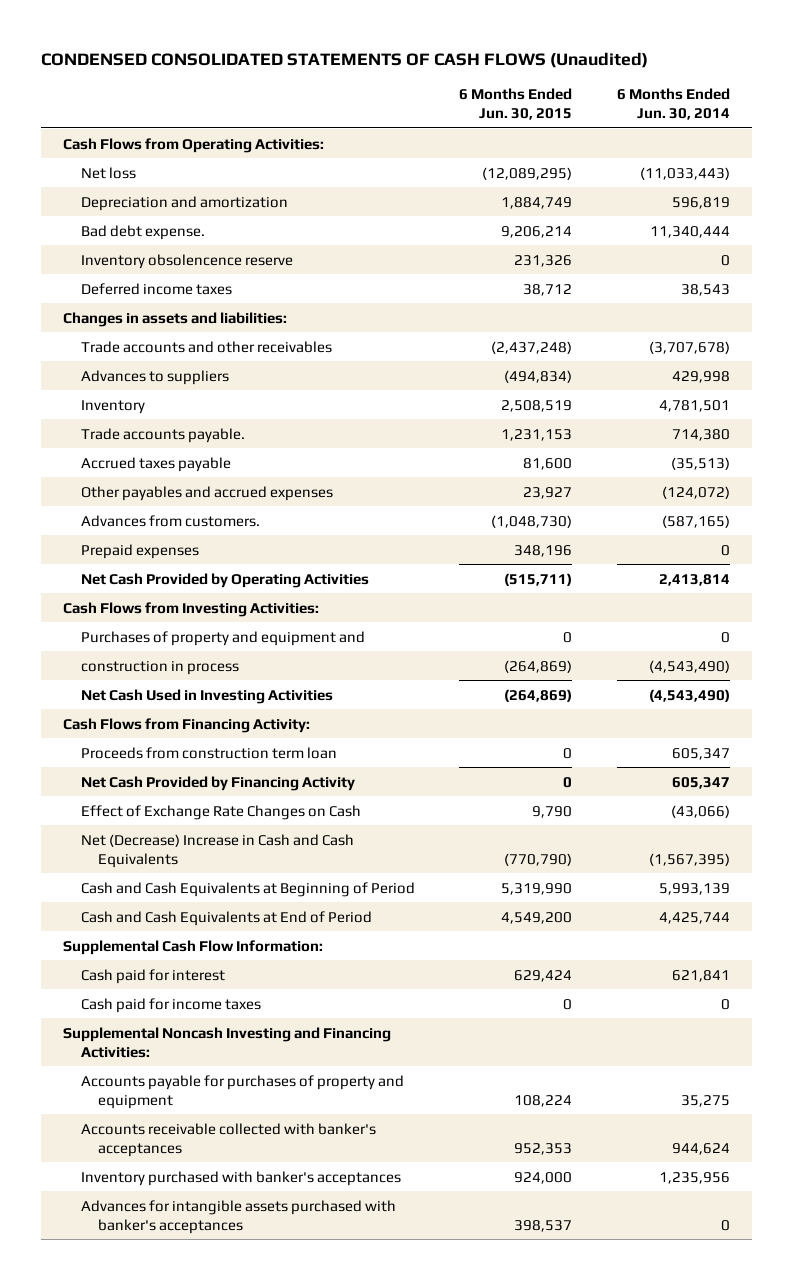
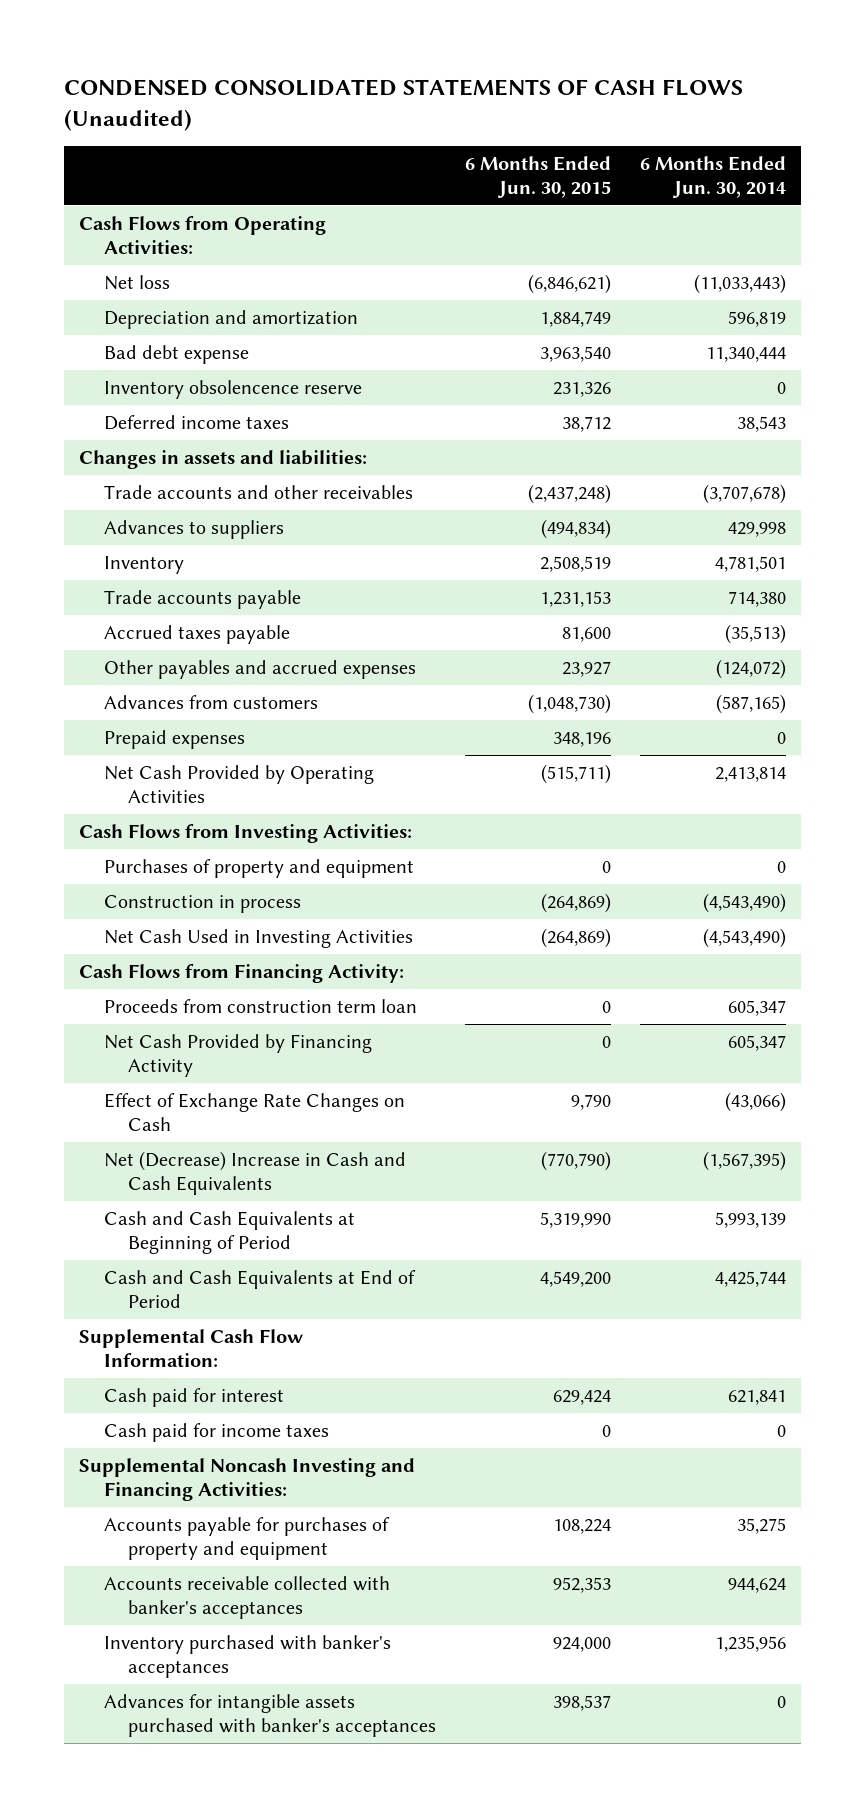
[482,166,573,180] (12,089,295) -> [528,273,612,294] (6,846,621)
[80,224,205,240] Bad debt expense. -> [103,344,249,364] Bad debt expense
[501,225,573,238] 9,206,214 -> [540,345,612,362] 3,963,540
[80,427,245,443] Trade accounts payable. -> [103,589,301,609] Trade accounts payable
[80,514,260,527] Advances from customers. -> [103,694,318,709] Advances from customers
[80,630,365,646] Purchases of property and equipment and -> [103,858,414,878] Purchases of property and equipment
[80,660,239,675] construction in process -> [103,894,301,913] Construction in process

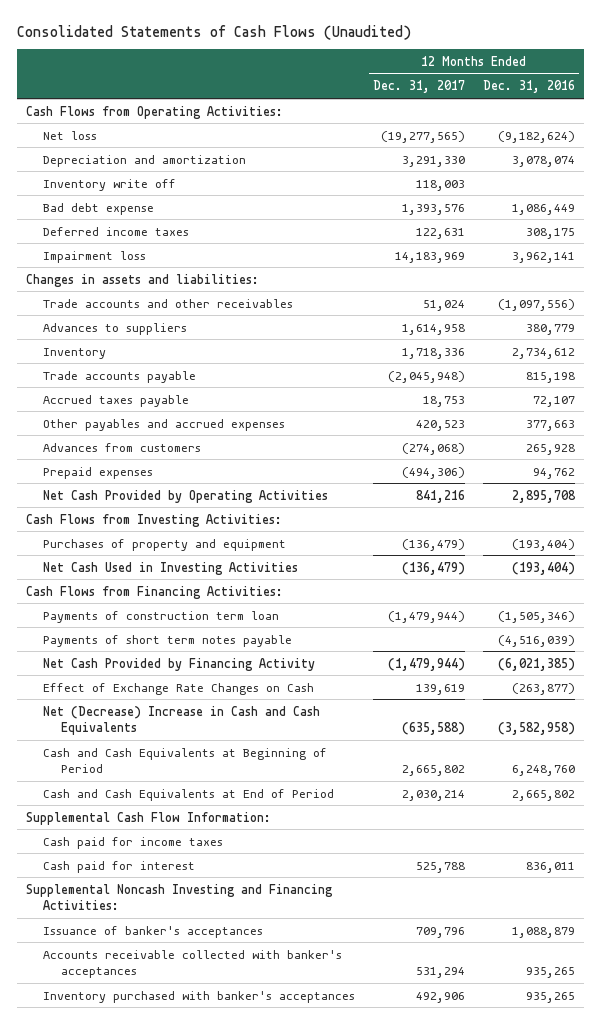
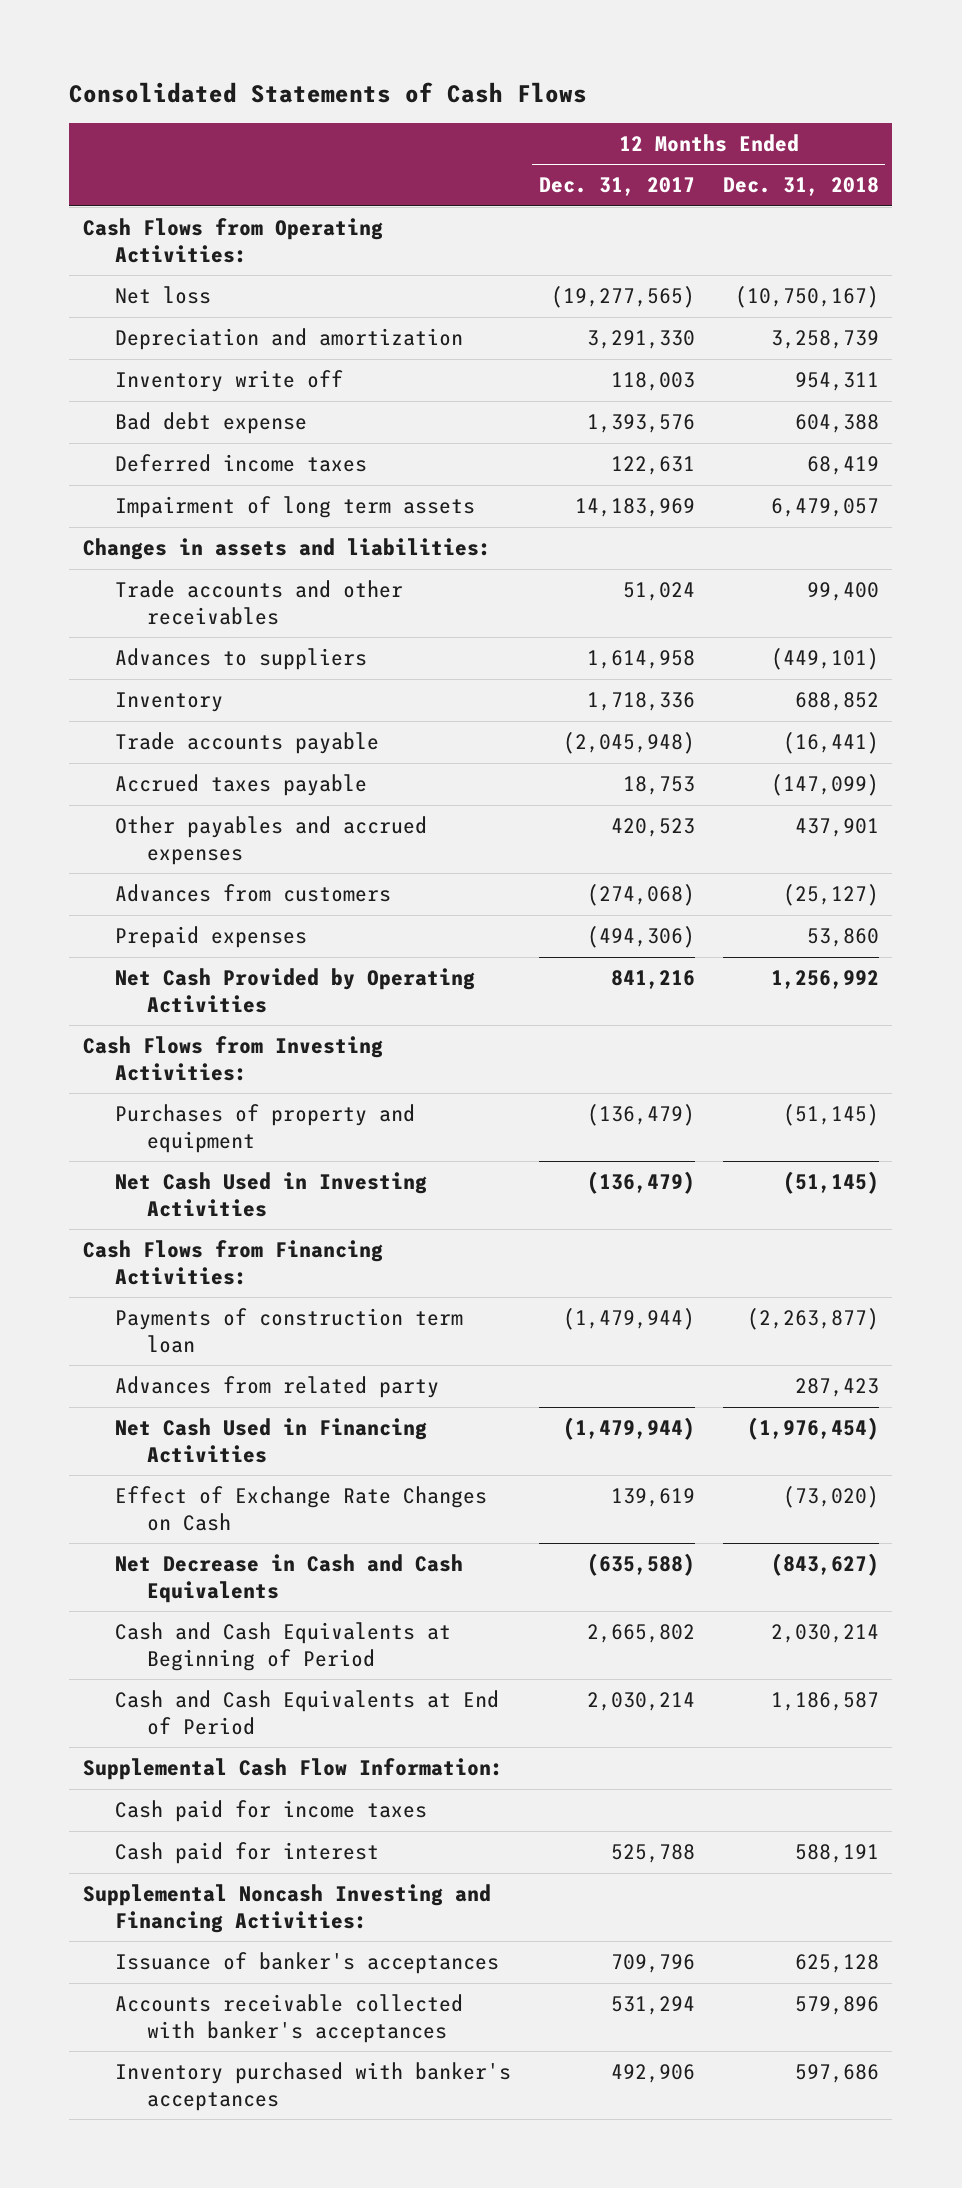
[17,24,412,40] Consolidated Statements of Cash Flows (Unaudited) -> [69,81,588,103] Consolidated Statements of Cash Flows
[482,80,575,94] Dec. 31, 2016 -> none
none -> [722,177,879,197] Dec. 31, 2018
[43,250,147,263] Impairment loss -> [115,496,476,519] Impairment of long term assets
[43,634,293,647] Payments of short term notes payable -> none
none -> [115,1376,440,1399] Advances from related party
[43,657,316,671] Net Cash Provided by Financing Activity -> [115,1418,428,1463] Net Cash Used in Financing Activities
[43,705,321,735] Net (Decrease) Increase in Cash and Cash Equivalents -> [115,1554,464,1603] Net Decrease in Cash and Cash Equivalents

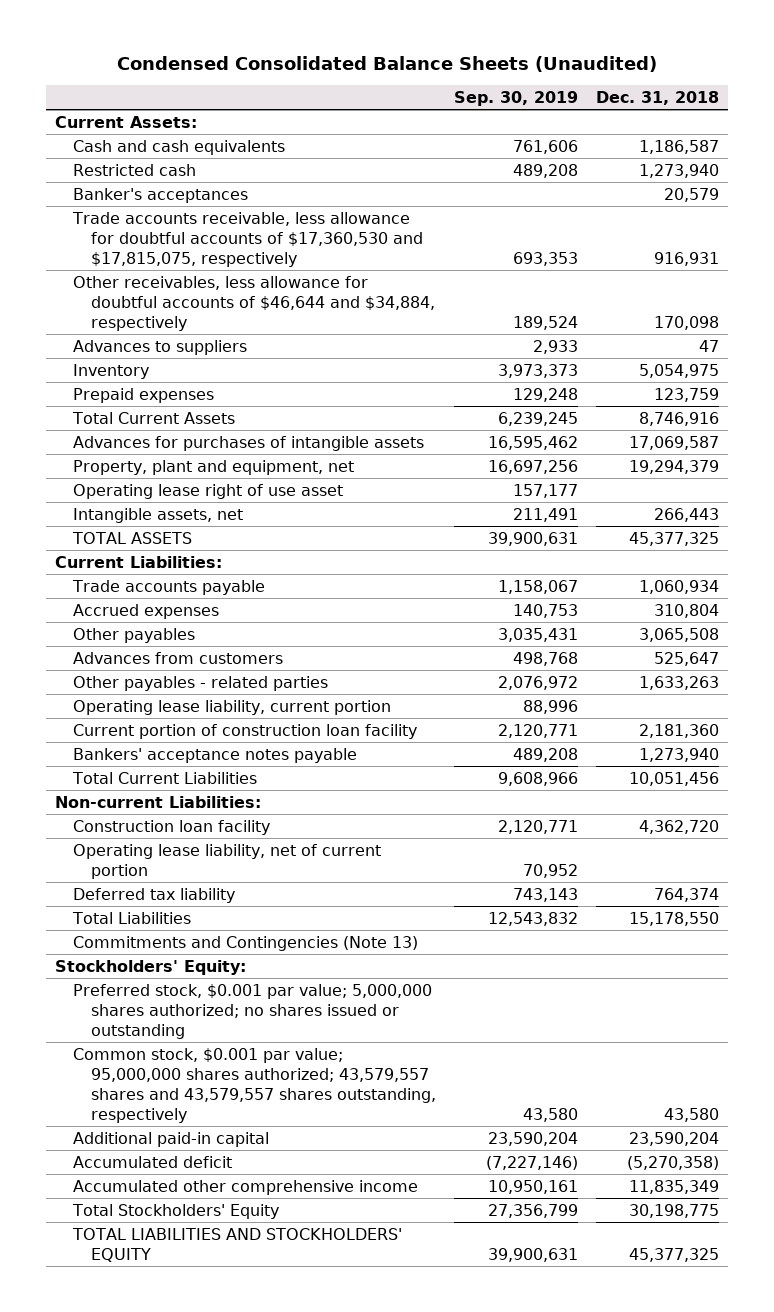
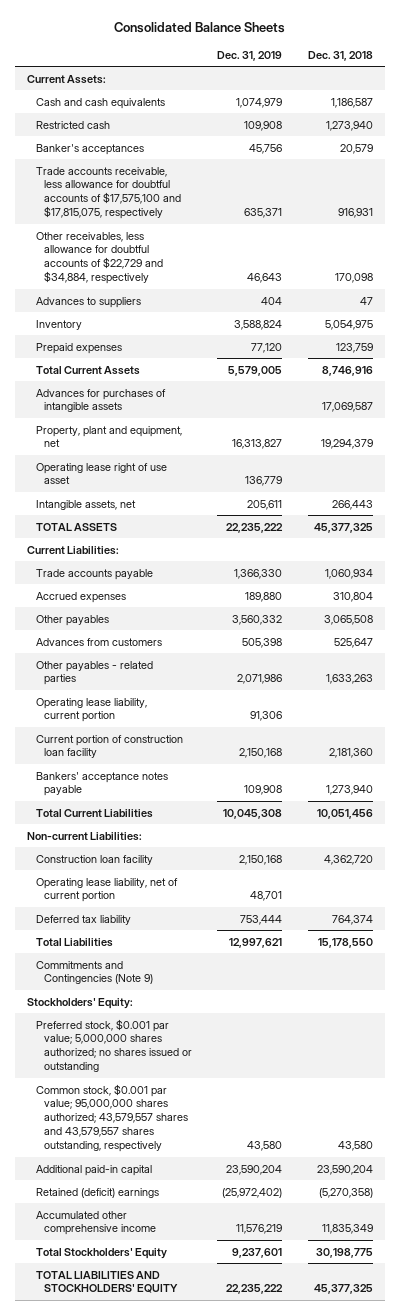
[117,55,658,72] Condensed Consolidated Balance Sheets (Unaudited) -> [113,21,285,33] Consolidated Balance Sheets
[454,90,579,106] Sep. 30, 2019 -> none
none -> [217,50,283,61] Dec. 31, 2019
[72,211,424,267] Trade accounts receivable, less allowance for doubtful accounts of $17,360,530 and $17,815,075, respectively -> [35,166,181,220] Trade accounts receivable, less allowance for doubtful accounts of $17,575,100 and $17,815,075, respectively
[73,275,436,331] Other receivables, less allowance for doubtful accounts of $46,644 and $34,884, respectively -> [35,231,163,285] Other receivables, less allowance for doubtful accounts of $22,729 and $34,884, respectively
[73,935,419,951] Commitments and Contingencies (Note 13) -> [35,960,153,985] Commitments and Contingencies (Note 9)
[73,1155,233,1168] Accumulated deficit -> [35,1187,159,1198] Retained (deficit) earnings

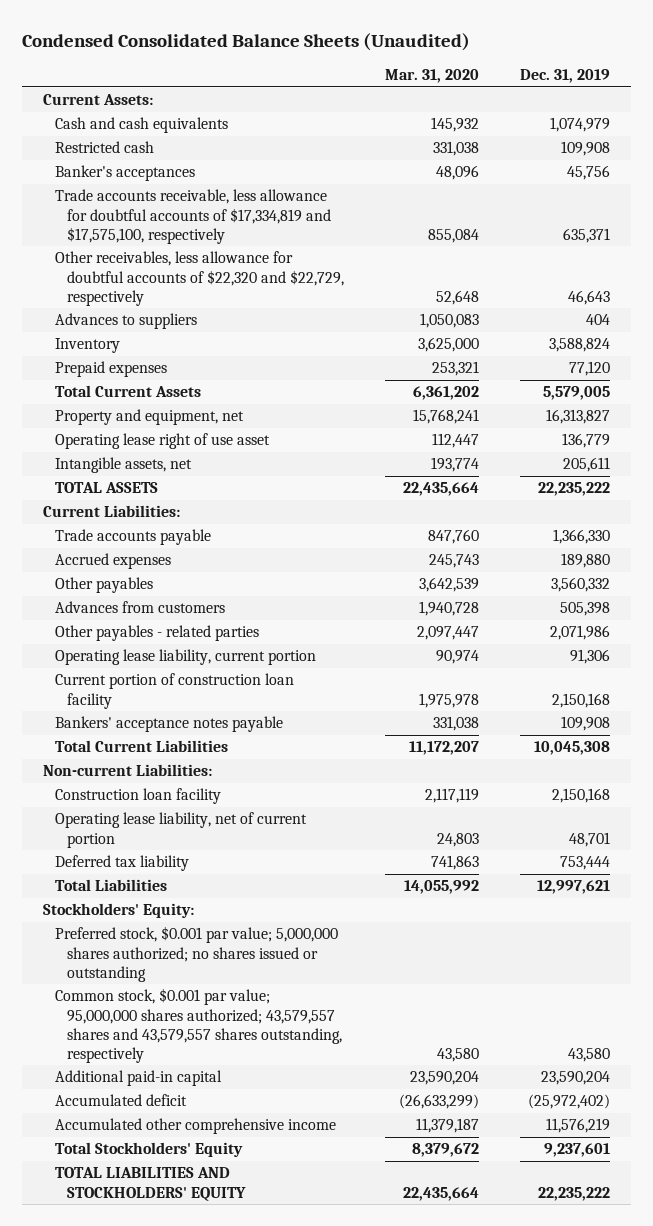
[113,21,285,33] Consolidated Balance Sheets -> [21,32,470,51] Condensed Consolidated Balance Sheets (Unaudited)
[307,50,373,61] Dec. 31, 2018 -> none
none -> [385,69,480,84] Mar. 31, 2020
[35,166,181,220] Trade accounts receivable, less allowance for doubtful accounts of $17,575,100 and $17,815,075, respectively -> [54,189,331,244] Trade accounts receivable, less allowance for doubtful accounts of $17,334,819 and $17,575,100, respectively
[35,231,163,285] Other receivables, less allowance for doubtful accounts of $22,729 and $34,884, respectively -> [54,251,344,306] Other receivables, less allowance for doubtful accounts of $22,320 and $22,729, respectively
[35,388,166,413] Advances for purchases of intangible assets -> none
[35,425,182,448] Property, plant and equipment, net -> [54,409,244,426] Property and equipment, net
[35,960,153,985] Commitments and Contingencies (Note 9) -> none
[35,1187,159,1198] Retained (deficit) earnings -> [54,1094,187,1107] Accumulated deficit

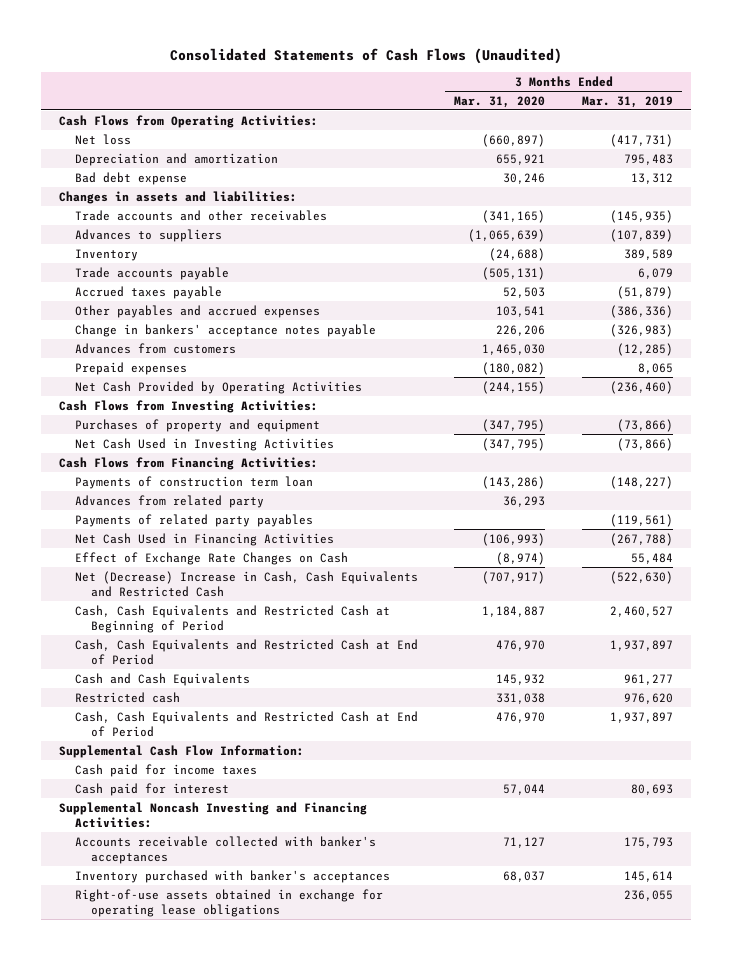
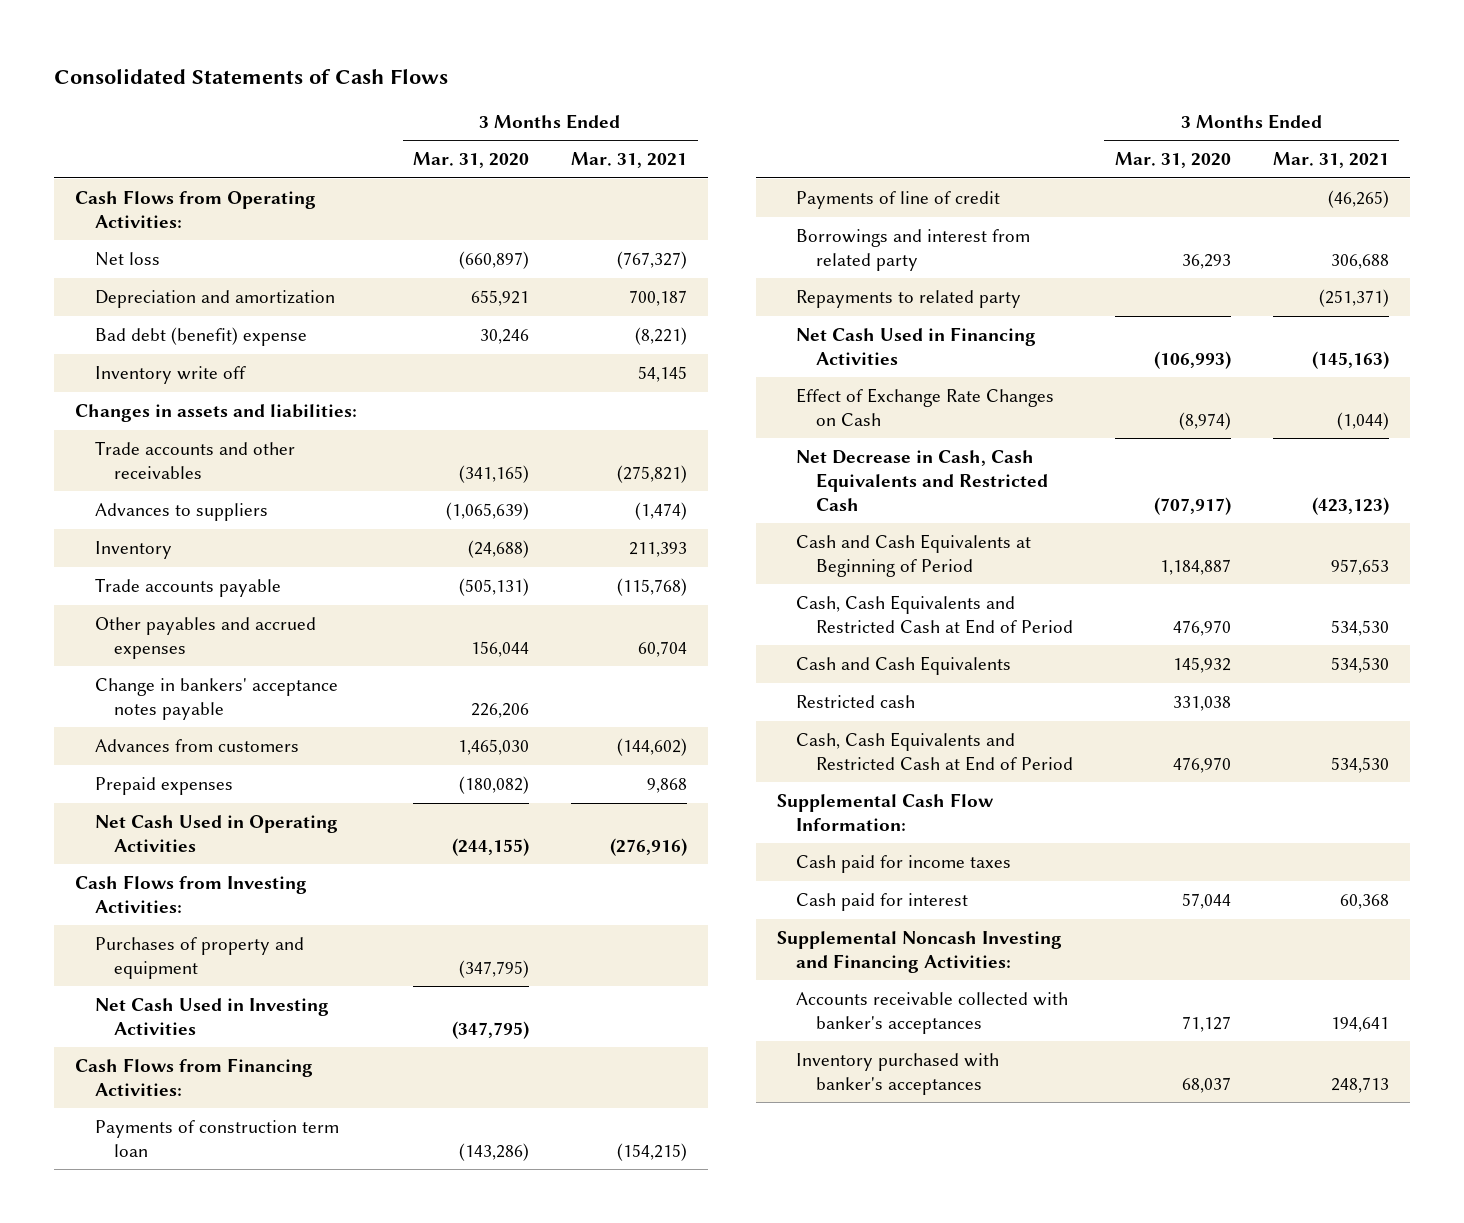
[170,47,563,64] Consolidated Statements of Cash Flows (Unaudited) -> [54,67,449,84] Consolidated Statements of Cash Flows
[581,95,673,108] Mar. 31, 2019 -> none
none -> [571,152,688,169] Mar. 31, 2021
[74,171,187,185] Bad debt expense -> [94,326,307,346] Bad debt (benefit) expense
none -> [94,365,246,384] Inventory write off
[74,285,222,299] Accrued taxes payable -> none
[496,305,546,317] 103,541 -> [471,640,530,657] 156,044
[74,380,362,394] Net Cash Provided by Operating Activities -> [94,814,338,852] Net Cash Used in Operating Activities
[74,513,313,527] Payments of related party payables -> none
none -> [796,190,1001,209] Payments of line of credit
[74,494,264,508] Advances from related party -> [796,228,1031,271] Borrowings and interest from related party
none -> [796,289,1022,308] Repayments to related party
[74,570,418,598] Net (Decrease) Increase in Cash, Cash Equivalents and Restricted Cash -> [796,449,1048,511] Net Decrease in Cash, Cash Equivalents and Restricted Cash
[74,604,390,634] Cash, Cash Equivalents and Restricted Cash at Beginning of Period -> [796,533,1032,577] Cash and Cash Equivalents at Beginning of Period
[74,888,383,918] Right-of-use assets obtained in exchange for operating lease obligations -> none

